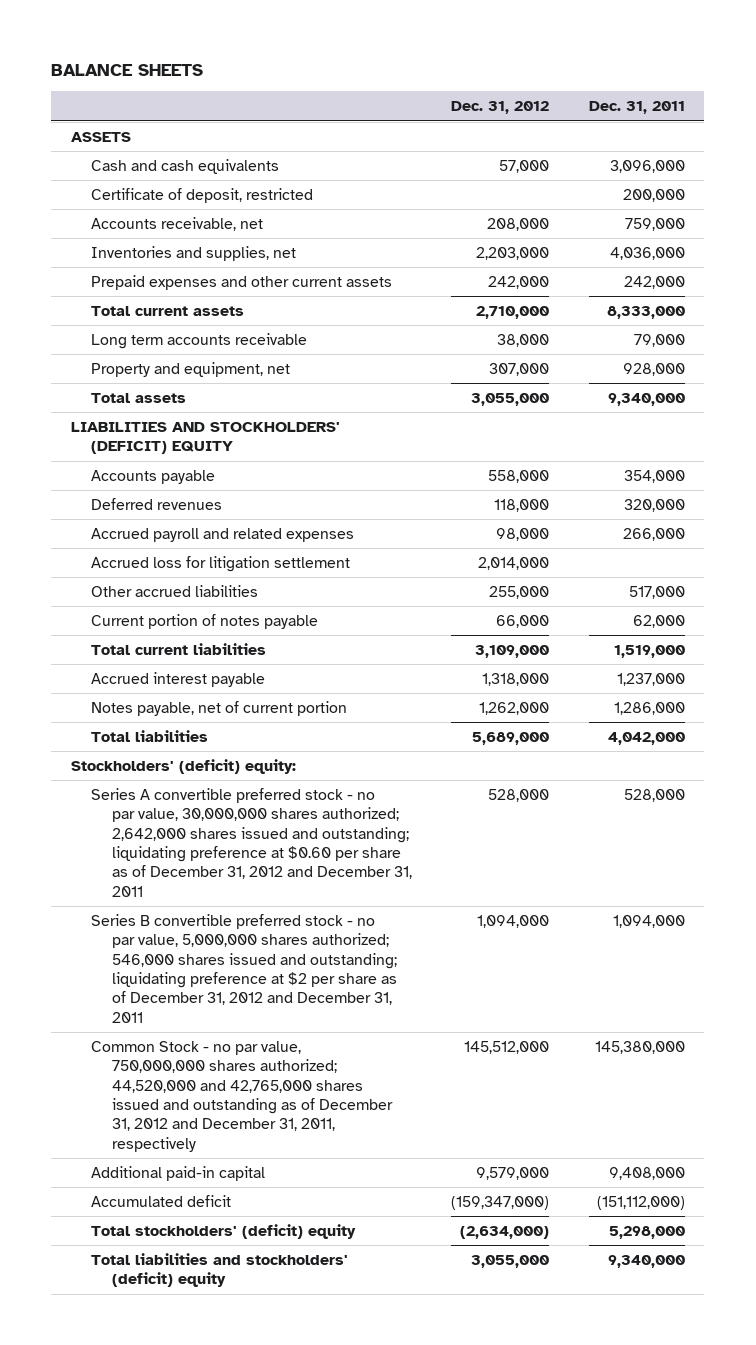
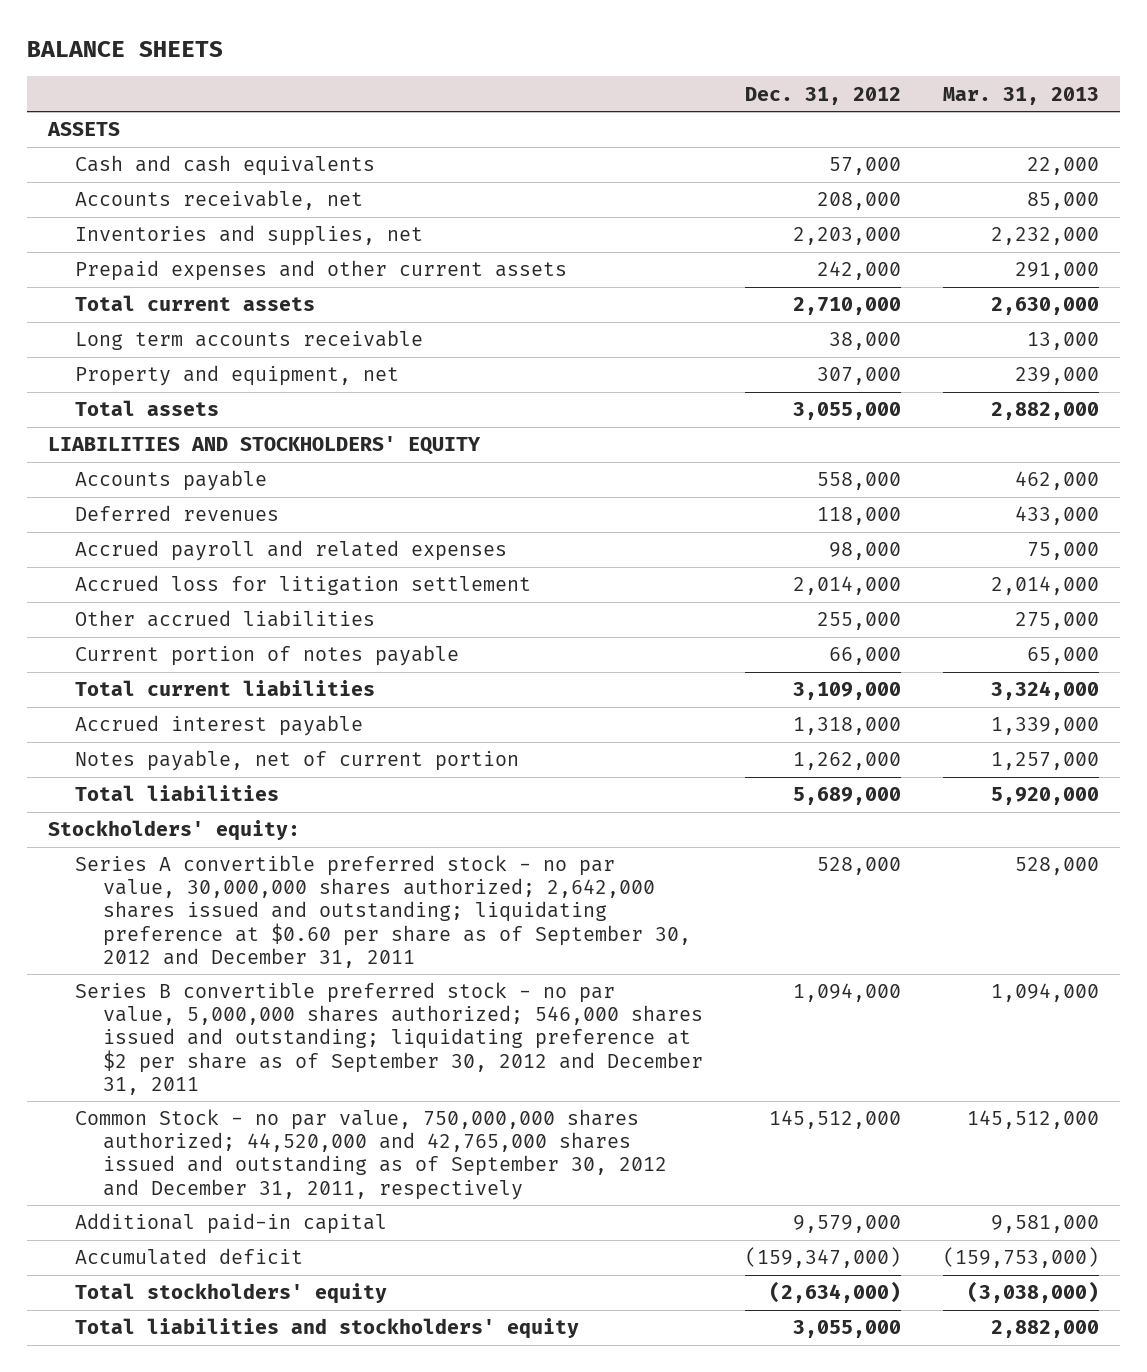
[588,101,685,115] Dec. 31, 2011 -> none
none -> [943,86,1100,105] Mar. 31, 2013
[91,188,314,204] Certificate of deposit, restricted -> none
[71,422,341,455] LIABILITIES AND STOCKHOLDERS' (DEFICIT) EQUITY -> [47,436,481,456] LIABILITIES AND STOCKHOLDERS' EQUITY
[71,759,297,775] Stockholders' (deficit) equity: -> [47,820,300,842] Stockholders' equity:
[91,788,412,897] Series A convertible preferred stock - no par value, 30,000,000 shares authorized; 2,642,000 shares issued and outstanding; liquidating preference at $0.60 per share as of December 31, 2012 and December 31, 2011 -> [75,855,691,968] Series A convertible preferred stock - no par value, 30,000,000 shares authorized; 2,642,000 shares issued and outstanding; liquidating preference at $0.60 per share as of September 30, 2012 and December 31, 2011
[91,914,397,1023] Series B convertible preferred stock - no par value, 5,000,000 shares authorized; 546,000 shares issued and outstanding; liquidating preference at $2 per share as of December 31, 2012 and December 31, 2011 -> [75,982,703,1095] Series B convertible preferred stock - no par value, 5,000,000 shares authorized; 546,000 shares issued and outstanding; liquidating preference at $2 per share as of September 30, 2012 and December 31, 2011
[91,1041,393,1152] Common Stock - no par value, 750,000,000 shares authorized; 44,520,000 and 42,765,000 shares issued and outstanding as of December 31, 2012 and December 31, 2011, respectively -> [75,1109,667,1200] Common Stock - no par value, 750,000,000 shares authorized; 44,520,000 and 42,765,000 shares issued and outstanding as of September 30, 2012 and December 31, 2011, respectively
[91,1224,357,1240] Total stockholders' (deficit) equity -> [75,1283,388,1305] Total stockholders' equity
[91,1253,349,1288] Total liabilities and stockholders' (deficit) equity -> [75,1318,580,1340] Total liabilities and stockholders' equity

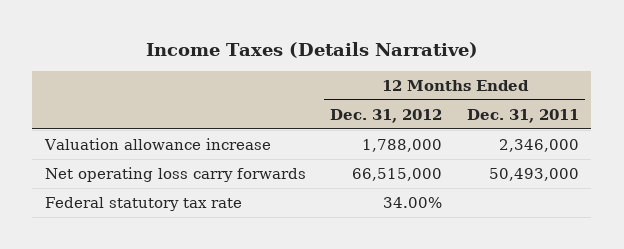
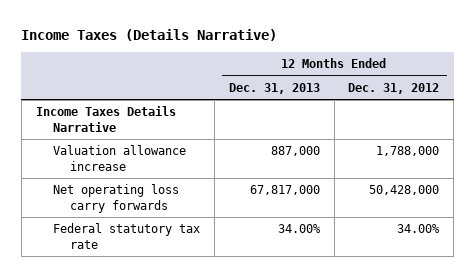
[466,108,579,123] Dec. 31, 2011 -> none
none -> [228,83,320,95] Dec. 31, 2013
none -> [35,106,176,132] Income Taxes Details Narrative
[352,167,443,181] 66,515,000 -> [369,185,440,196] 50,428,000

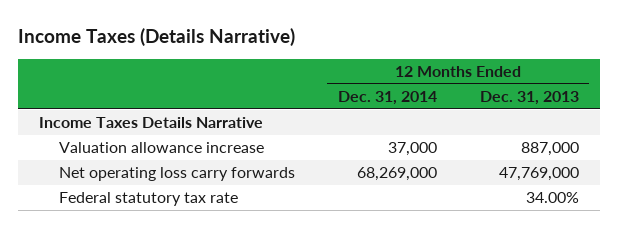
[348,83,440,95] Dec. 31, 2012 -> none
none -> [337,91,437,106] Dec. 31, 2014
[249,185,320,196] 67,817,000 -> [498,167,579,182] 47,769,000

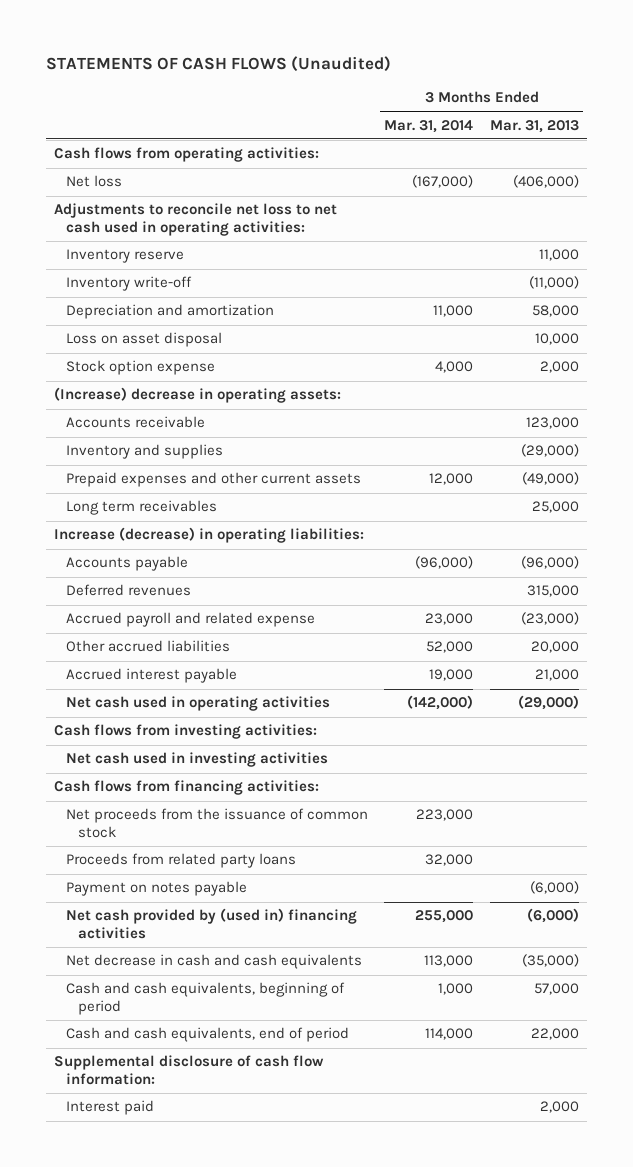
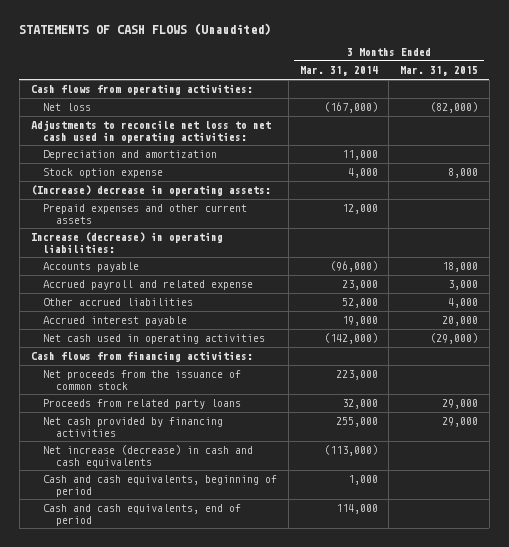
[489,119,579,133] Mar. 31, 2013 -> none
none -> [400,66,479,77] Mar. 31, 2015
[65,249,184,264] Inventory reserve -> none
[65,276,192,292] Inventory write-off -> none
[65,332,222,348] Loss on asset disposal -> none
[65,416,205,429] Accounts receivable -> none
[65,444,223,460] Inventory and supplies -> none
[65,500,217,516] Long term receivables -> none
[65,584,191,597] Deferred revenues -> none
[54,724,318,740] Cash flows from investing activities: -> none
[65,752,328,768] Net cash used in investing activities -> none
[65,881,247,897] Payment on notes payable -> none
[65,908,357,939] Net cash provided by (used in) financing activities -> [43,417,224,437] Net cash provided by financing activities
[65,954,362,970] Net decrease in cash and cash equivalents -> [43,445,254,468] Net increase (decrease) in cash and cash equivalents
[424,955,474,968] 113,000 -> [323,445,378,457] (113,000)
[54,1055,325,1085] Supplemental disclosure of cash flow information: -> none
[65,1100,154,1116] Interest paid -> none

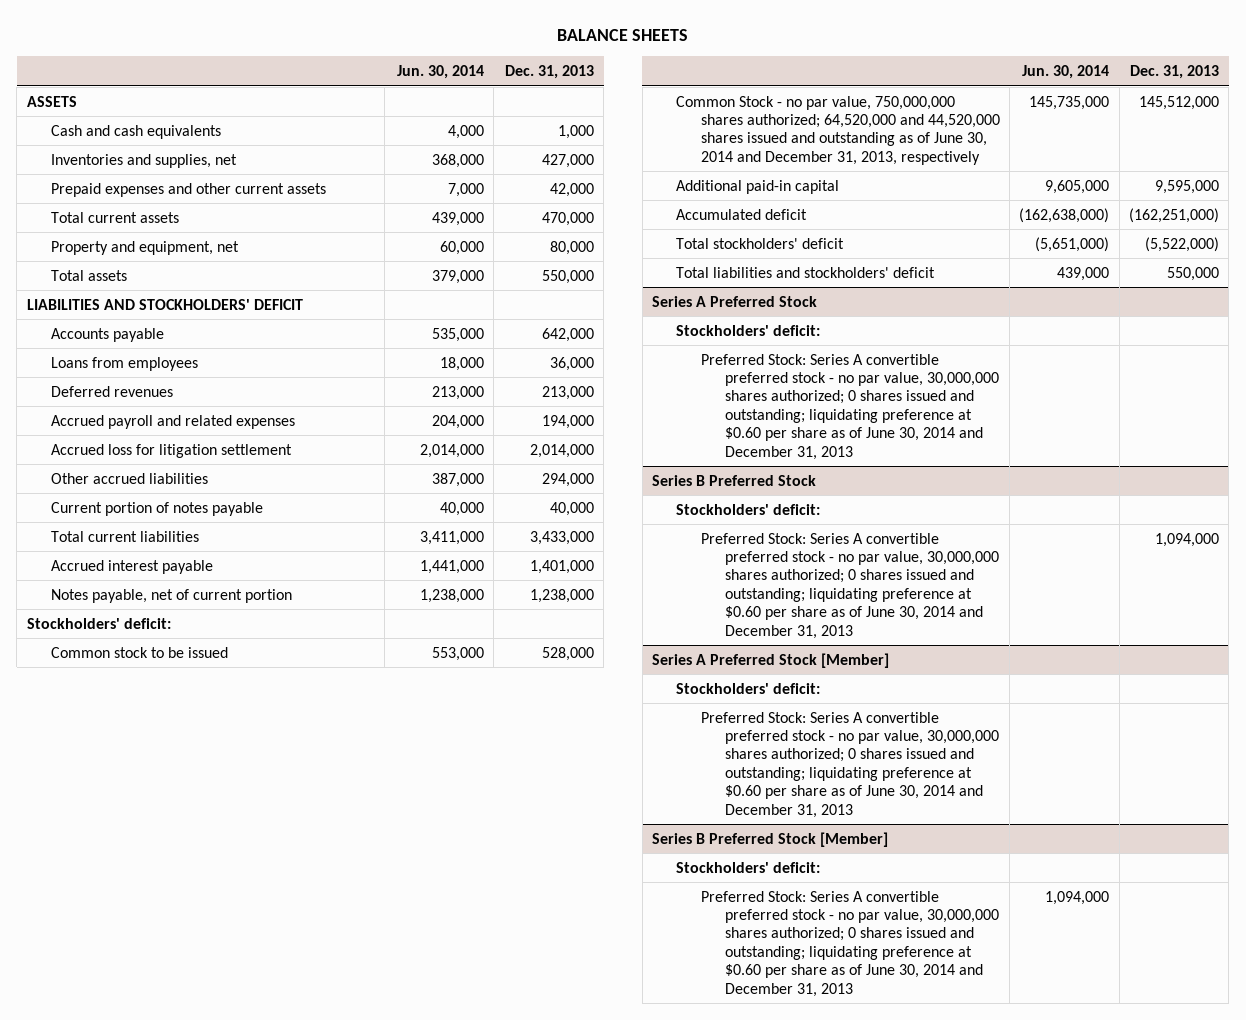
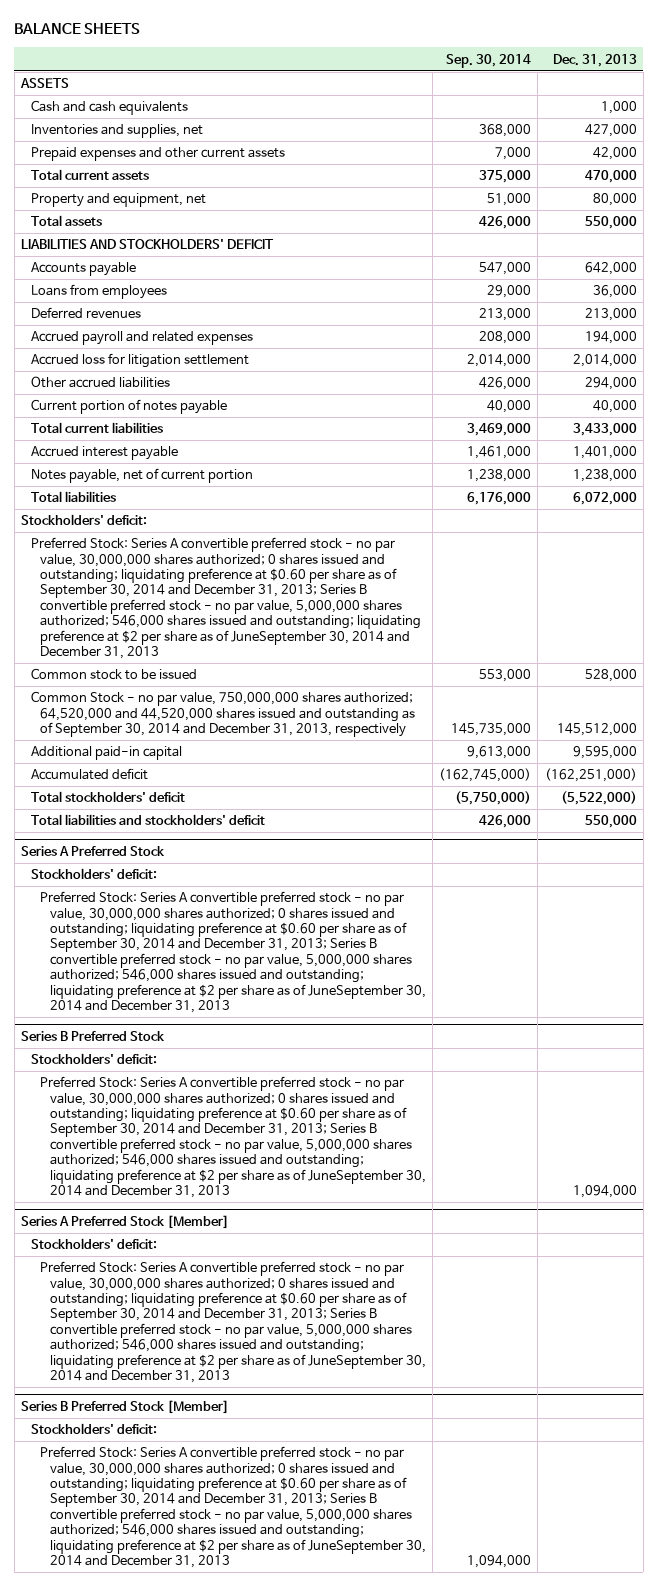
[397,64,485,79] Jun. 30, 2014 -> none
none -> [446,53,532,68] Sep. 30, 2014
none -> [30,491,116,503] Total liabilities
none -> [30,537,422,659] Preferred Stock: Series A convertible preferred stock - no par value, 30,000,000 shares authorized; 0 shares issued and outstanding; liquidating preference at $0.60 per share as of September 30, 2014 and December 31, 2013; Series B convertible preferred stock - no par value, 5,000,000 shares authorized; 546,000 shares issued and outstanding; liquidating preference at $2 per share as of JuneSeptember 30, 2014 and December 31, 2013
[676,95,1000,165] Common Stock - no par value, 750,000,000 shares authorized; 64,520,000 and 44,520,000 shares issued and outstanding as of June 30, 2014 and December 31, 2013, respectively -> [30,691,416,737] Common Stock - no par value, 750,000,000 shares authorized; 64,520,000 and 44,520,000 shares issued and outstanding as of September 30, 2014 and December 31, 2013, respectively
[700,353,999,460] Preferred Stock: Series A convertible preferred stock - no par value, 30,000,000 shares authorized; 0 shares issued and outstanding; liquidating preference at $0.60 per share as of June 30, 2014 and December 31, 2013 -> [40,891,426,1013] Preferred Stock: Series A convertible preferred stock - no par value, 30,000,000 shares authorized; 0 shares issued and outstanding; liquidating preference at $0.60 per share as of September 30, 2014 and December 31, 2013; Series B convertible preferred stock - no par value, 5,000,000 shares authorized; 546,000 shares issued and outstanding; liquidating preference at $2 per share as of JuneSeptember 30, 2014 and December 31, 2013
[700,532,999,639] Preferred Stock: Series A convertible preferred stock - no par value, 30,000,000 shares authorized; 0 shares issued and outstanding; liquidating preference at $0.60 per share as of June 30, 2014 and December 31, 2013 -> [40,1076,426,1198] Preferred Stock: Series A convertible preferred stock - no par value, 30,000,000 shares authorized; 0 shares issued and outstanding; liquidating preference at $0.60 per share as of September 30, 2014 and December 31, 2013; Series B convertible preferred stock - no par value, 5,000,000 shares authorized; 546,000 shares issued and outstanding; liquidating preference at $2 per share as of JuneSeptember 30, 2014 and December 31, 2013
[700,711,999,818] Preferred Stock: Series A convertible preferred stock - no par value, 30,000,000 shares authorized; 0 shares issued and outstanding; liquidating preference at $0.60 per share as of June 30, 2014 and December 31, 2013 -> [40,1261,426,1383] Preferred Stock: Series A convertible preferred stock - no par value, 30,000,000 shares authorized; 0 shares issued and outstanding; liquidating preference at $0.60 per share as of September 30, 2014 and December 31, 2013; Series B convertible preferred stock - no par value, 5,000,000 shares authorized; 546,000 shares issued and outstanding; liquidating preference at $2 per share as of JuneSeptember 30, 2014 and December 31, 2013
[700,890,999,997] Preferred Stock: Series A convertible preferred stock - no par value, 30,000,000 shares authorized; 0 shares issued and outstanding; liquidating preference at $0.60 per share as of June 30, 2014 and December 31, 2013 -> [40,1446,426,1568] Preferred Stock: Series A convertible preferred stock - no par value, 30,000,000 shares authorized; 0 shares issued and outstanding; liquidating preference at $0.60 per share as of September 30, 2014 and December 31, 2013; Series B convertible preferred stock - no par value, 5,000,000 shares authorized; 546,000 shares issued and outstanding; liquidating preference at $2 per share as of JuneSeptember 30, 2014 and December 31, 2013

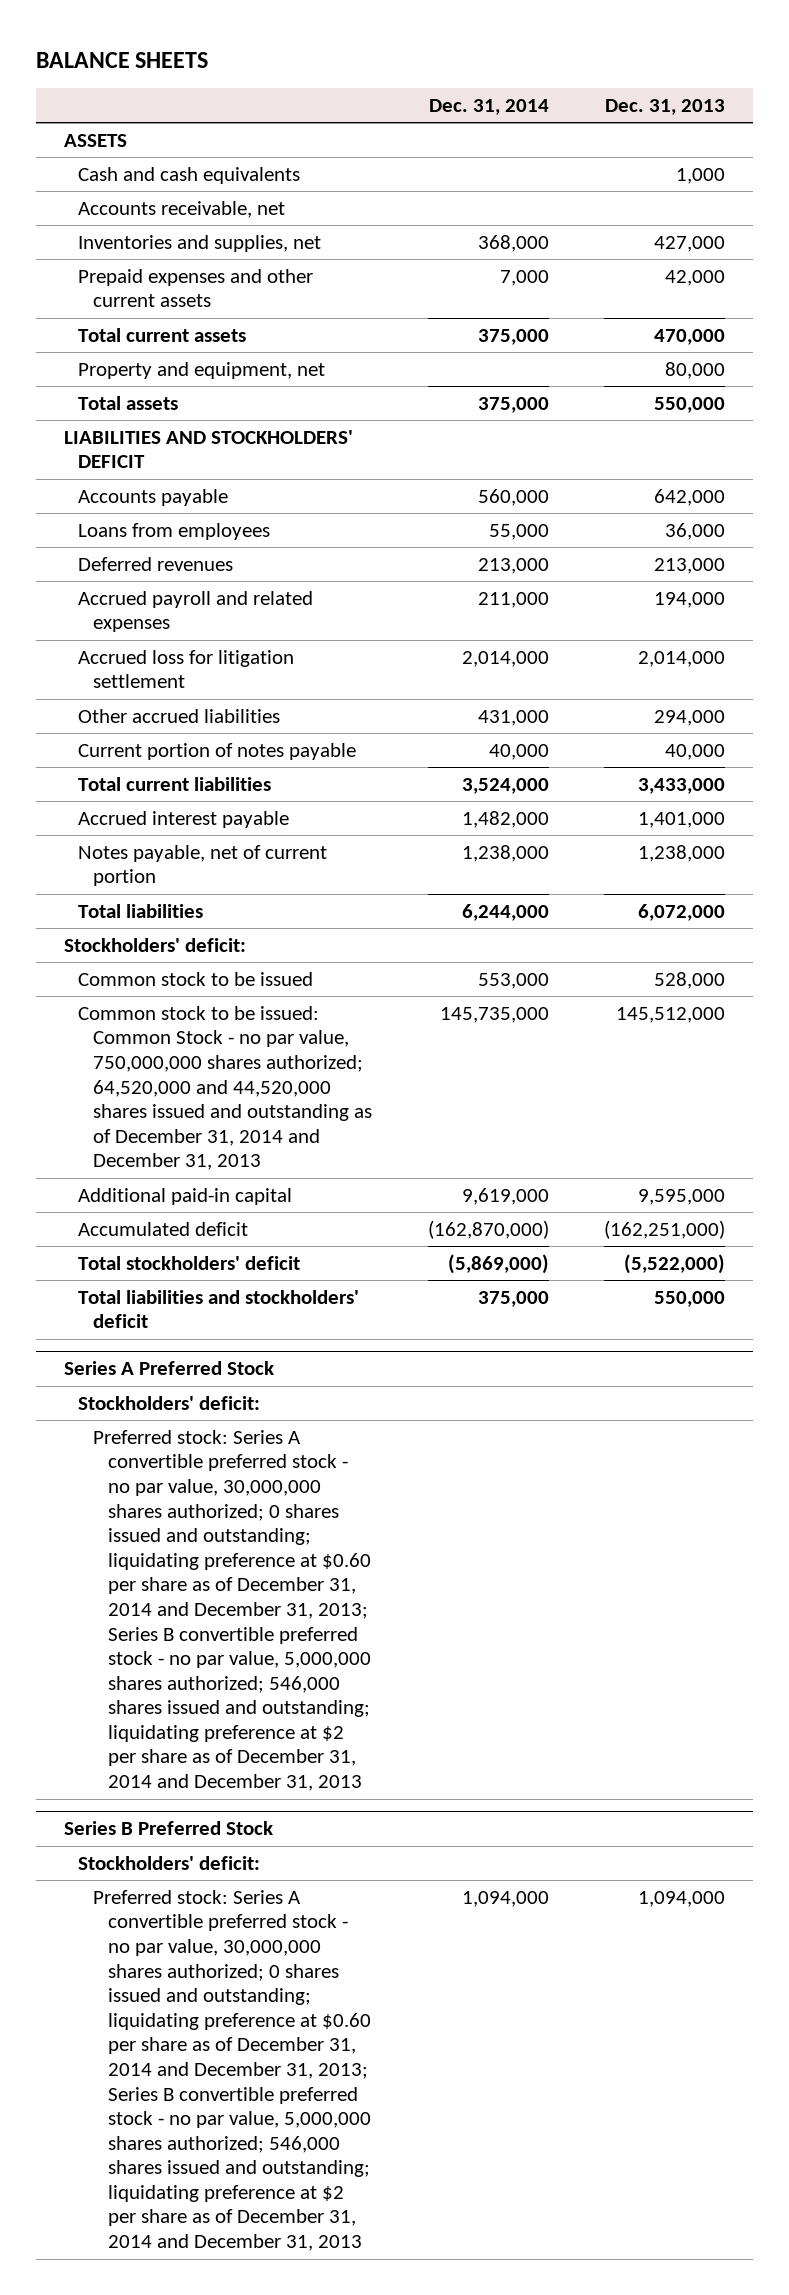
[446,53,532,68] Sep. 30, 2014 -> none
none -> [428,98,549,115] Dec. 31, 2014
none -> [78,200,286,218] Accounts receivable, net
[30,537,422,659] Preferred Stock: Series A convertible preferred stock - no par value, 30,000,000 shares authorized; 0 shares issued and outstanding; liquidating preference at $0.60 per share as of September 30, 2014 and December 31, 2013; Series B convertible preferred stock - no par value, 5,000,000 shares authorized; 546,000 shares issued and outstanding; liquidating preference at $2 per share as of JuneSeptember 30, 2014 and December 31, 2013 -> none
[30,691,416,737] Common Stock - no par value, 750,000,000 shares authorized; 64,520,000 and 44,520,000 shares issued and outstanding as of September 30, 2014 and December 31, 2013, respectively -> [78,1005,373,1171] Common stock to be issued: Common Stock - no par value, 750,000,000 shares authorized; 64,520,000 and 44,520,000 shares issued and outstanding as of December 31, 2014 and December 31, 2013
[40,891,426,1013] Preferred Stock: Series A convertible preferred stock - no par value, 30,000,000 shares authorized; 0 shares issued and outstanding; liquidating preference at $0.60 per share as of September 30, 2014 and December 31, 2013; Series B convertible preferred stock - no par value, 5,000,000 shares authorized; 546,000 shares issued and outstanding; liquidating preference at $2 per share as of JuneSeptember 30, 2014 and December 31, 2013 -> [93,1429,371,1792] Preferred stock: Series A convertible preferred stock - no par value, 30,000,000 shares authorized; 0 shares issued and outstanding; liquidating preference at $0.60 per share as of December 31, 2014 and December 31, 2013; Series B convertible preferred stock - no par value, 5,000,000 shares authorized; 546,000 shares issued and outstanding; liquidating preference at $2 per share as of December 31, 2014 and December 31, 2013
[21,1214,230,1229] Series A Preferred Stock [Member] -> none
[30,1238,157,1250] Stockholders' deficit: -> none
[40,1261,426,1383] Preferred Stock: Series A convertible preferred stock - no par value, 30,000,000 shares authorized; 0 shares issued and outstanding; liquidating preference at $0.60 per share as of September 30, 2014 and December 31, 2013; Series B convertible preferred stock - no par value, 5,000,000 shares authorized; 546,000 shares issued and outstanding; liquidating preference at $2 per share as of JuneSeptember 30, 2014 and December 31, 2013 -> none
[21,1399,230,1414] Series B Preferred Stock [Member] -> none
[30,1423,157,1435] Stockholders' deficit: -> none
[40,1446,426,1568] Preferred Stock: Series A convertible preferred stock - no par value, 30,000,000 shares authorized; 0 shares issued and outstanding; liquidating preference at $0.60 per share as of September 30, 2014 and December 31, 2013; Series B convertible preferred stock - no par value, 5,000,000 shares authorized; 546,000 shares issued and outstanding; liquidating preference at $2 per share as of JuneSeptember 30, 2014 and December 31, 2013 -> none
[40,1076,426,1198] Preferred Stock: Series A convertible preferred stock - no par value, 30,000,000 shares authorized; 0 shares issued and outstanding; liquidating preference at $0.60 per share as of September 30, 2014 and December 31, 2013; Series B convertible preferred stock - no par value, 5,000,000 shares authorized; 546,000 shares issued and outstanding; liquidating preference at $2 per share as of JuneSeptember 30, 2014 and December 31, 2013 -> [93,1889,371,2252] Preferred stock: Series A convertible preferred stock - no par value, 30,000,000 shares authorized; 0 shares issued and outstanding; liquidating preference at $0.60 per share as of December 31, 2014 and December 31, 2013; Series B convertible preferred stock - no par value, 5,000,000 shares authorized; 546,000 shares issued and outstanding; liquidating preference at $2 per share as of December 31, 2014 and December 31, 2013

